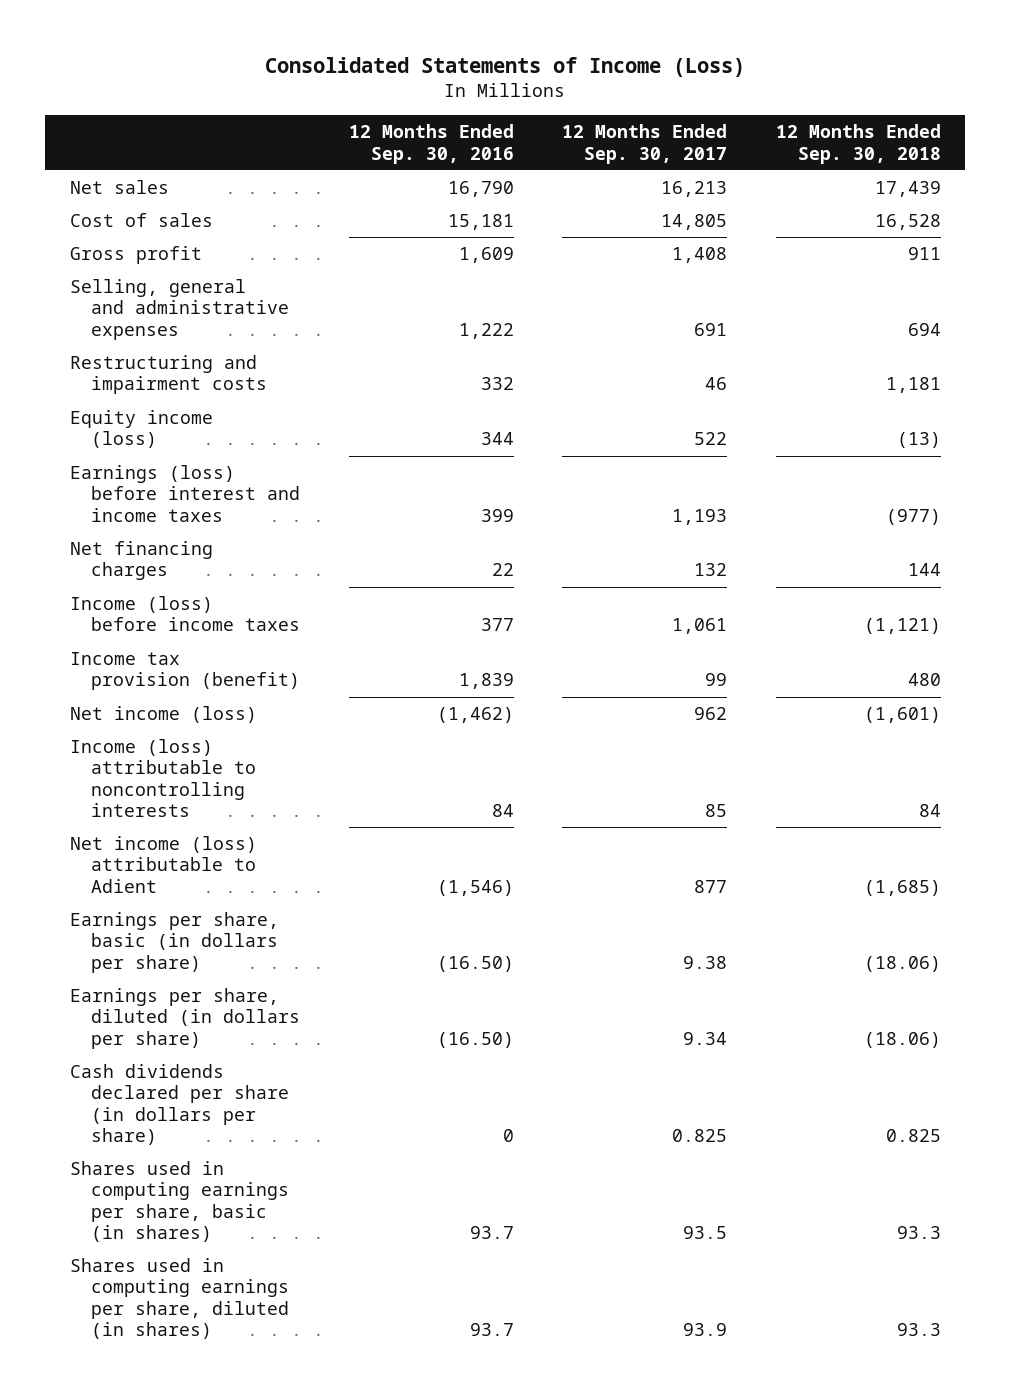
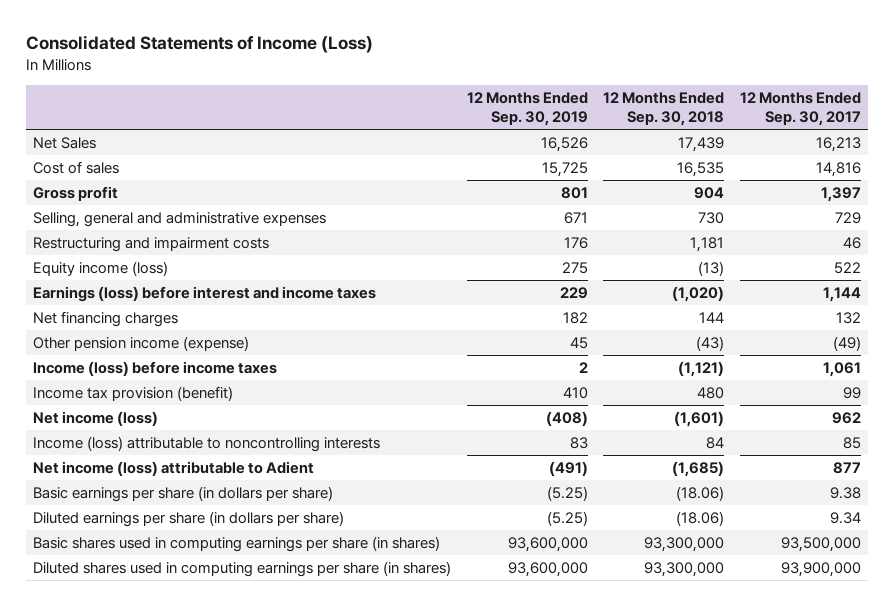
[348,124,514,164] 12 Months Ended Sep. 30, 2016 -> none
none -> [466,91,588,127] 12 Months Ended Sep. 30, 2019
[69,180,169,195] Net sales -> [33,137,97,150] Net Sales
[661,214,728,231] 14,805 -> [815,162,861,178] 14,816
[875,214,942,231] 16,528 -> [677,162,725,178] 16,535
[672,247,728,264] 1,408 -> [820,187,861,203] 1,397
[908,247,942,261] 911 -> [694,187,725,200] 904
[694,322,728,336] 691 -> [834,212,861,225] 729
[908,322,942,336] 694 -> [698,212,725,225] 730
[672,508,728,525] 1,193 -> [822,287,861,303] 1,144
[886,508,942,525] (977) -> [672,286,725,303] (1,020)
none -> [33,336,250,352] Other pension income (expense)
[69,1064,290,1146] Cash dividends declared per share (in dollars per share) -> none
[69,912,279,973] Earnings per share, basic (in dollars per share) -> [33,486,334,503] Basic earnings per share (in dollars per share)
[69,988,301,1049] Earnings per share, diluted (in dollars per share) -> [33,511,345,528] Diluted earnings per share (in dollars per share)
[69,1161,290,1243] Shares used in computing earnings per share, basic (in shares) -> [33,536,441,553] Basic shares used in computing earnings per share (in shares)
[683,1226,728,1240] 93.5 -> [780,537,861,553] 93,500,000
[897,1226,942,1240] 93.3 -> [644,537,725,553] 93,300,000
[69,1258,290,1340] Shares used in computing earnings per share, diluted (in shares) -> [33,561,452,578] Diluted shares used in computing earnings per share (in shares)
[683,1323,728,1337] 93.9 -> [780,562,861,578] 93,900,000
[897,1323,942,1337] 93.3 -> [644,562,725,578] 93,300,000

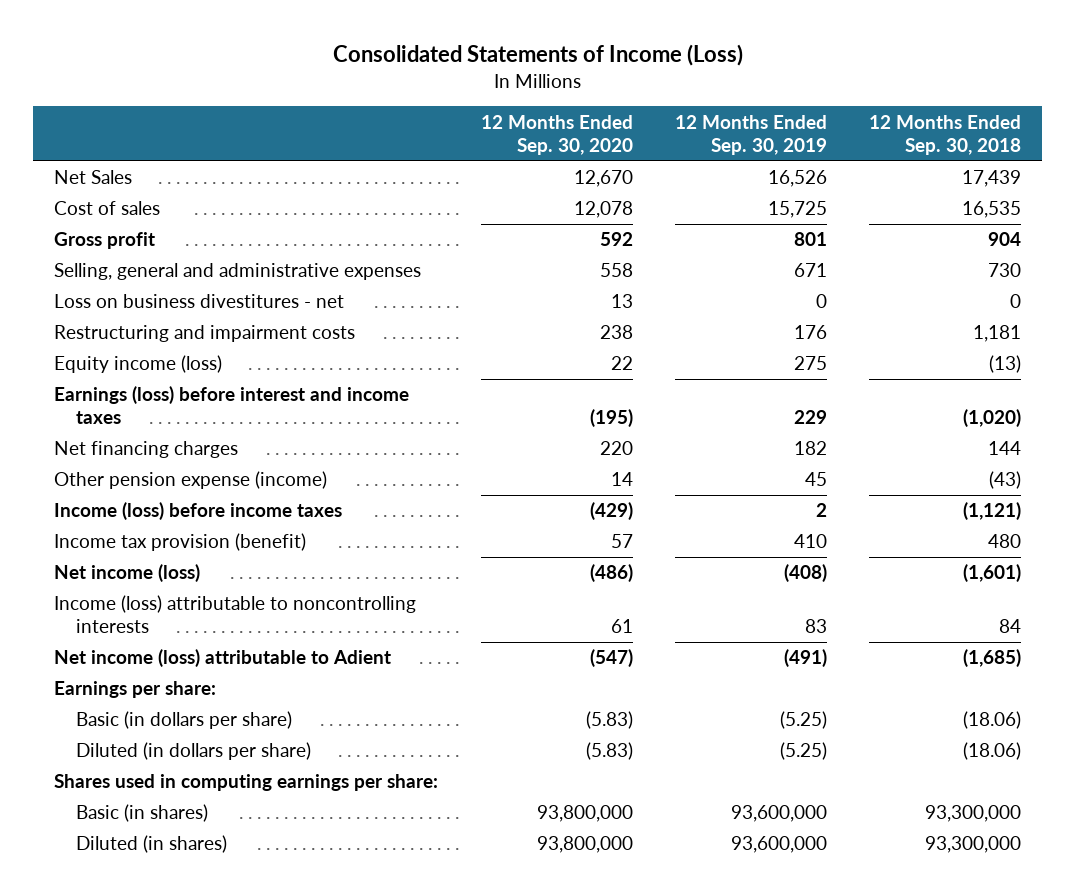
[739,91,861,127] 12 Months Ended Sep. 30, 2017 -> none
none -> [480,114,633,155] 12 Months Ended Sep. 30, 2020
none -> [54,294,345,309] Loss on business divestitures - net
[33,336,250,352] Other pension income (expense) -> [54,471,328,490] Other pension expense (income)
none -> [54,681,217,699] Earnings per share:
[33,486,334,503] Basic earnings per share (in dollars per share) -> [75,711,292,730] Basic (in dollars per share)
[33,511,345,528] Diluted earnings per share (in dollars per share) -> [75,742,311,761] Diluted (in dollars per share)
none -> [54,774,439,792] Shares used in computing earnings per share:
[33,536,441,553] Basic shares used in computing earnings per share (in shares) -> [75,804,208,823] Basic (in shares)
[33,561,452,578] Diluted shares used in computing earnings per share (in shares) -> [75,835,227,854] Diluted (in shares)

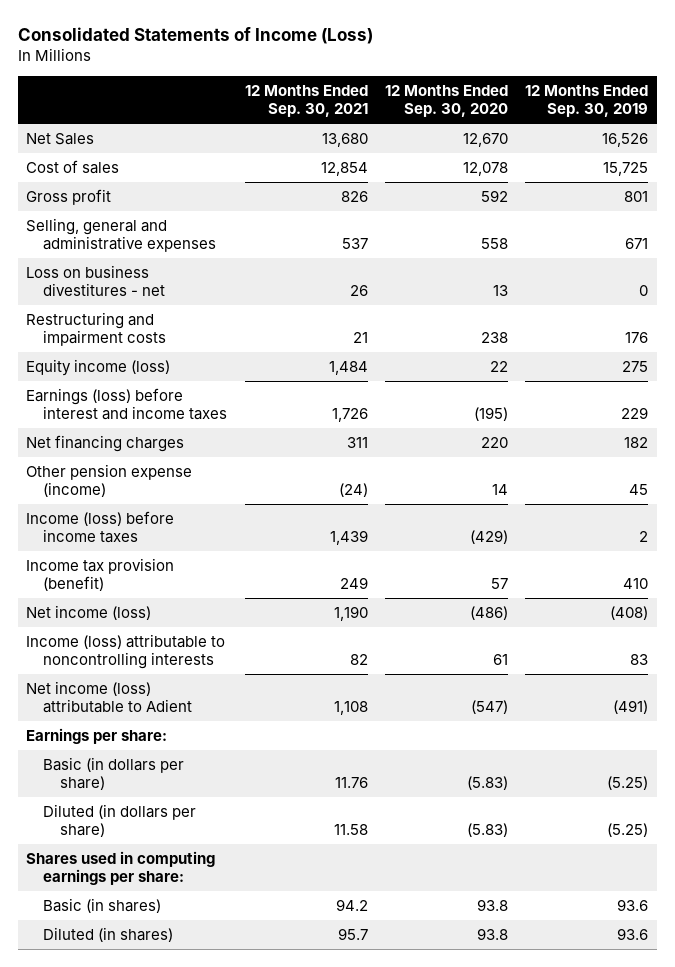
[869,114,1022,155] 12 Months Ended Sep. 30, 2018 -> none
none -> [244,84,368,118] 12 Months Ended Sep. 30, 2021
[536,805,633,823] 93,800,000 -> [477,898,509,911] 93.8
[730,805,827,823] 93,600,000 -> [617,898,649,911] 93.6
[536,836,633,854] 93,800,000 -> [477,927,509,940] 93.8
[730,836,827,854] 93,600,000 -> [617,927,649,940] 93.6

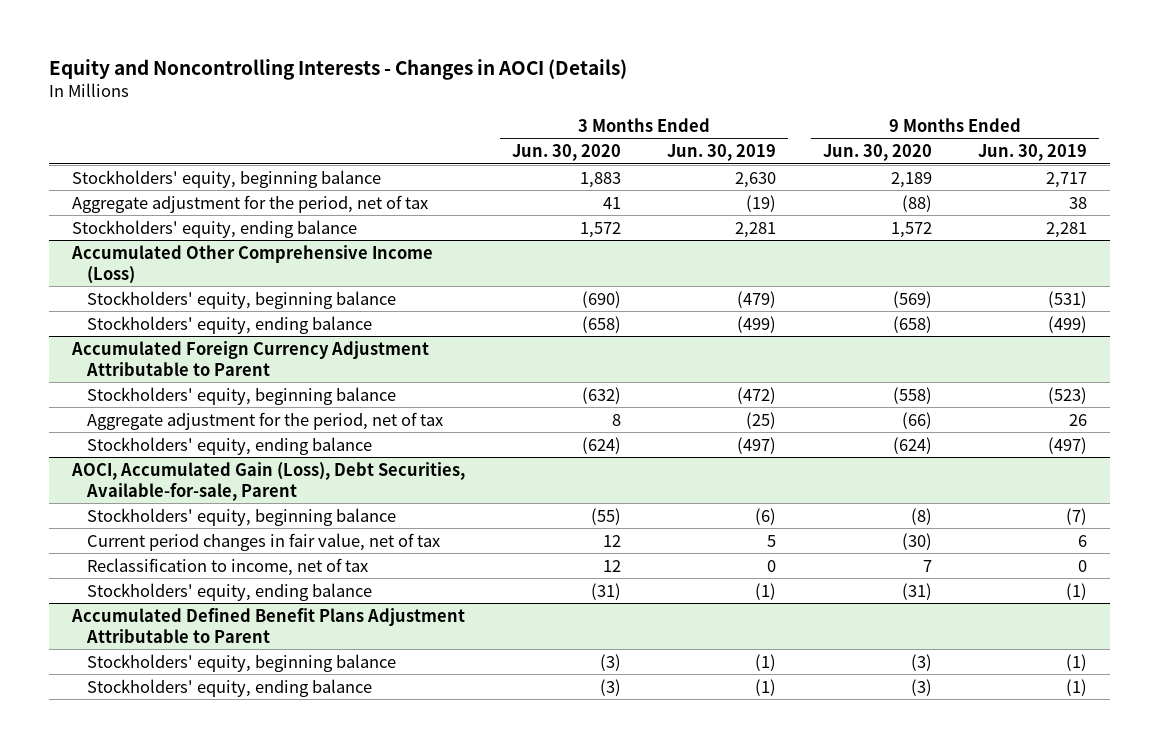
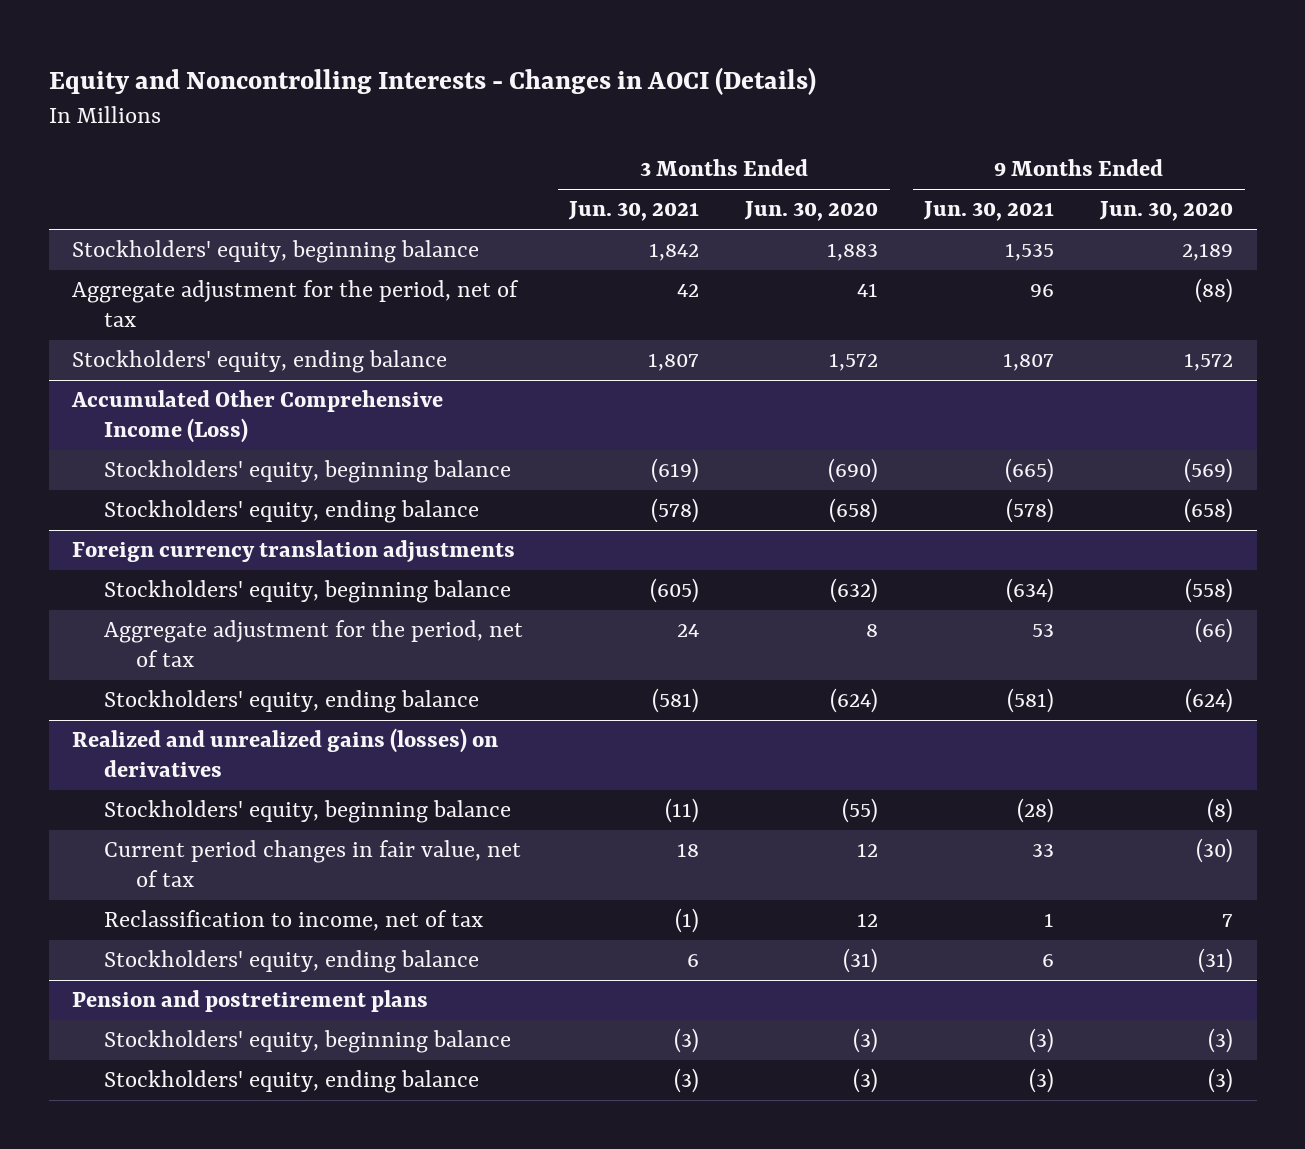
[667,144,777,162] Jun. 30, 2019 -> none
[978,144,1088,162] Jun. 30, 2019 -> none
none -> [568,201,700,222] Jun. 30, 2021
none -> [923,201,1055,222] Jun. 30, 2021
[71,340,430,376] Accumulated Foreign Currency Adjustment Attributable to Parent -> [71,540,515,563] Foreign currency translation adjustments
[71,461,466,501] AOCI, Accumulated Gain (Loss), Debt Securities, Available-for-sale, Parent -> [71,728,498,777] Realized and unrealized gains (losses) on derivatives
[71,607,466,643] Accumulated Defined Benefit Plans Adjustment Attributable to Parent -> [71,990,428,1013] Pension and postretirement plans

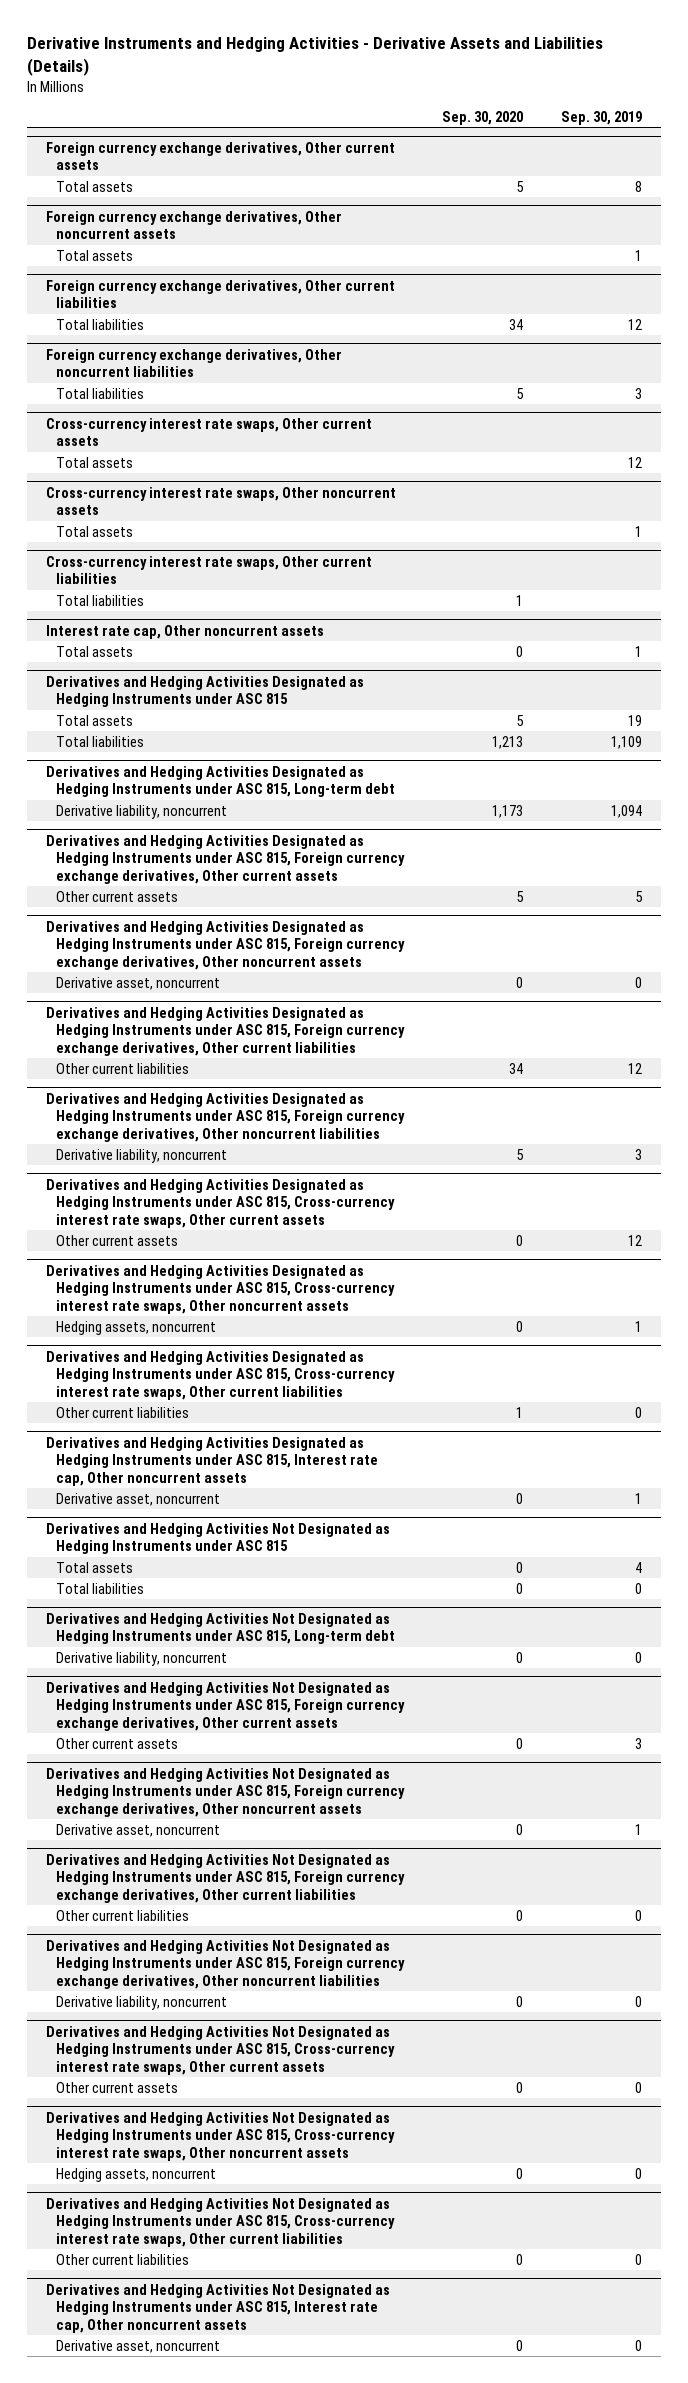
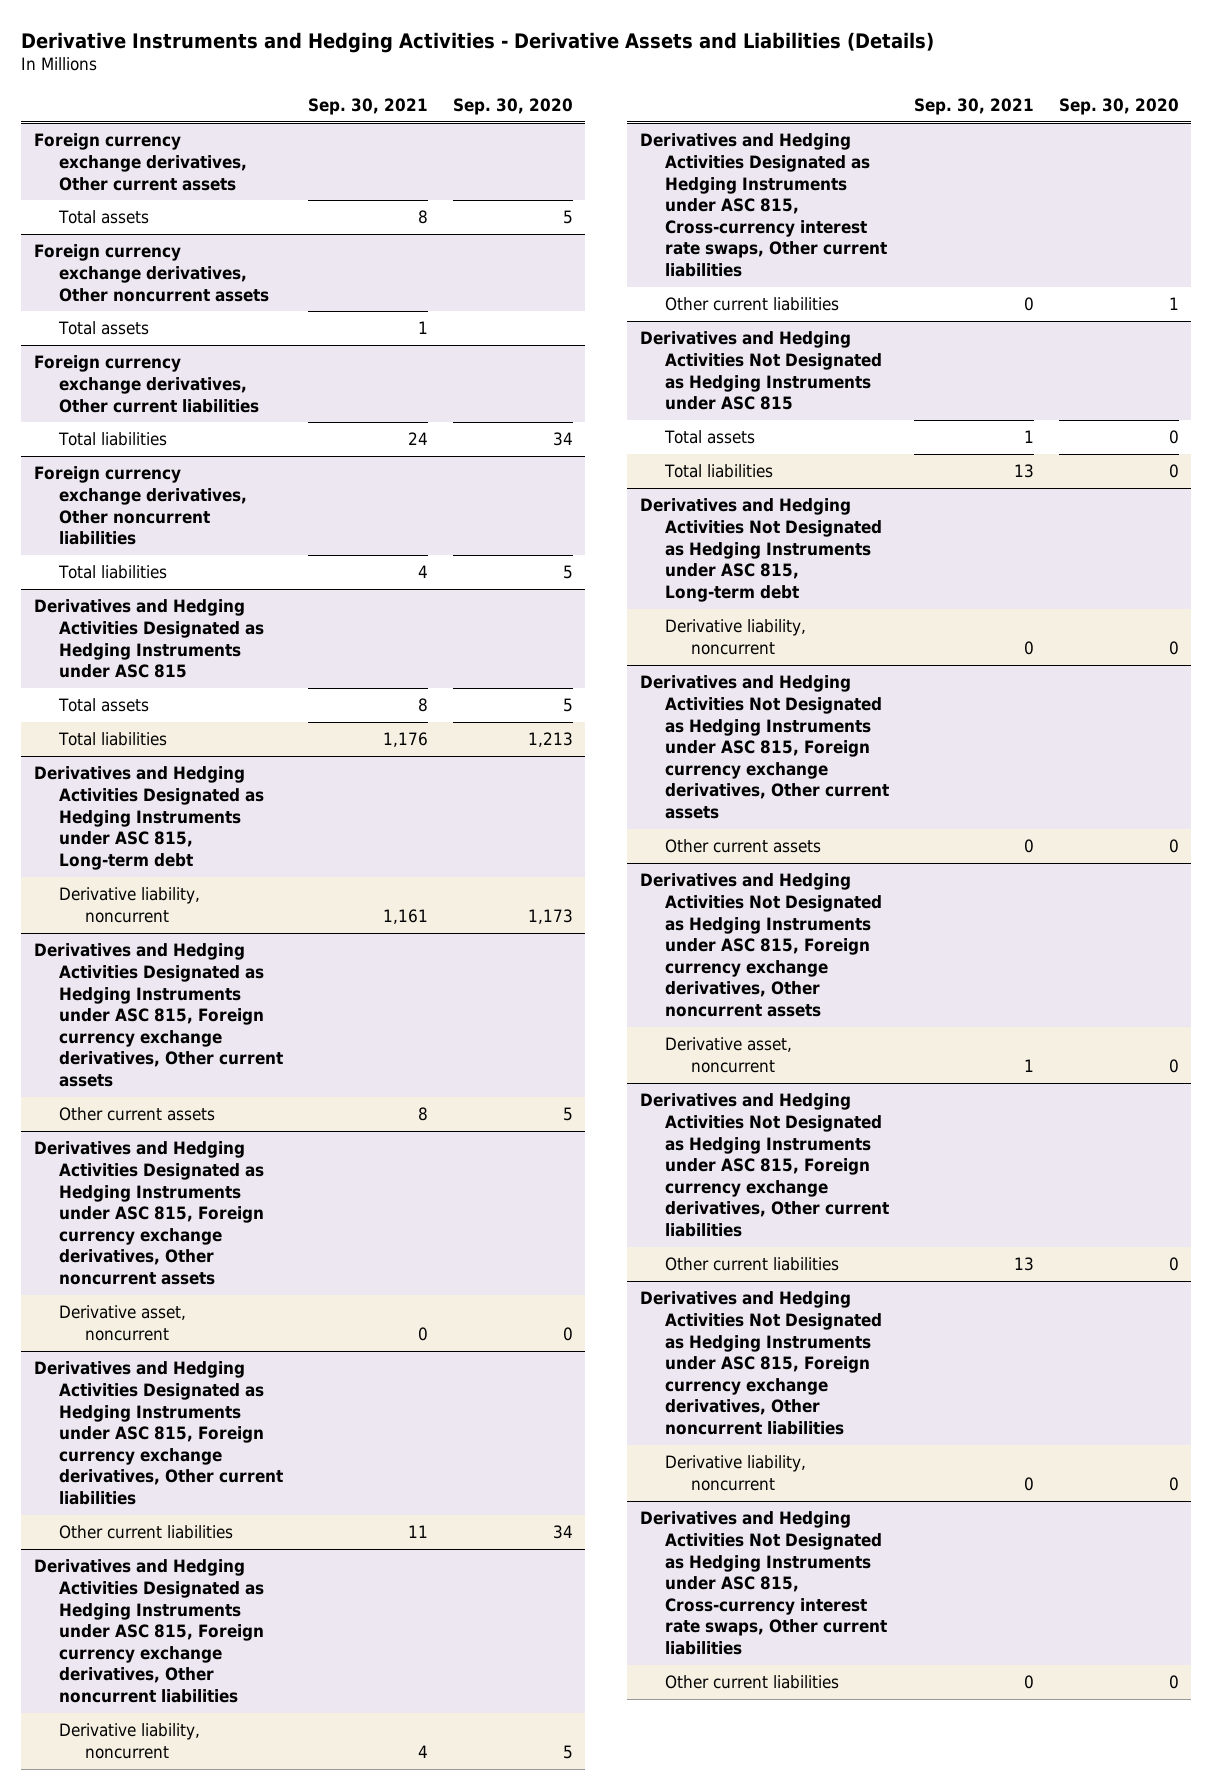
[560,110,642,125] Sep. 30, 2019 -> none
none -> [307,97,428,115] Sep. 30, 2021
[45,417,372,447] Cross-currency interest rate swaps, Other current assets -> none
[56,456,134,468] Total assets -> none
[45,486,396,516] Cross-currency interest rate swaps, Other noncurrent assets -> none
[56,525,134,537] Total assets -> none
[45,555,372,585] Cross-currency interest rate swaps, Other current liabilities -> none
[56,594,145,606] Total liabilities -> none
[45,624,324,639] Interest rate cap, Other noncurrent assets -> none
[56,645,134,657] Total assets -> none
[45,1178,396,1228] Derivatives and Hedging Activities Designated as Hedging Instruments under ASC 815, Cross-currency interest rate swaps, Other current assets -> none
[56,1234,179,1246] Other current assets -> none
[45,1264,396,1314] Derivatives and Hedging Activities Designated as Hedging Instruments under ASC 815, Cross-currency interest rate swaps, Other noncurrent assets -> none
[56,1320,217,1335] Hedging assets, noncurrent -> none
[45,1436,379,1486] Derivatives and Hedging Activities Designated as Hedging Instruments under ASC 815, Interest rate cap, Other noncurrent assets -> none
[56,1492,221,1506] Derivative asset, noncurrent -> none
[45,2025,396,2075] Derivatives and Hedging Activities Not Designated as Hedging Instruments under ASC 815, Cross-currency interest rate swaps, Other current assets -> none
[56,2081,179,2093] Other current assets -> none
[45,2111,396,2161] Derivatives and Hedging Activities Not Designated as Hedging Instruments under ASC 815, Cross-currency interest rate swaps, Other noncurrent assets -> none
[56,2167,217,2182] Hedging assets, noncurrent -> none
[45,2283,390,2333] Derivatives and Hedging Activities Not Designated as Hedging Instruments under ASC 815, Interest rate cap, Other noncurrent assets -> none
[56,2339,221,2353] Derivative asset, noncurrent -> none

